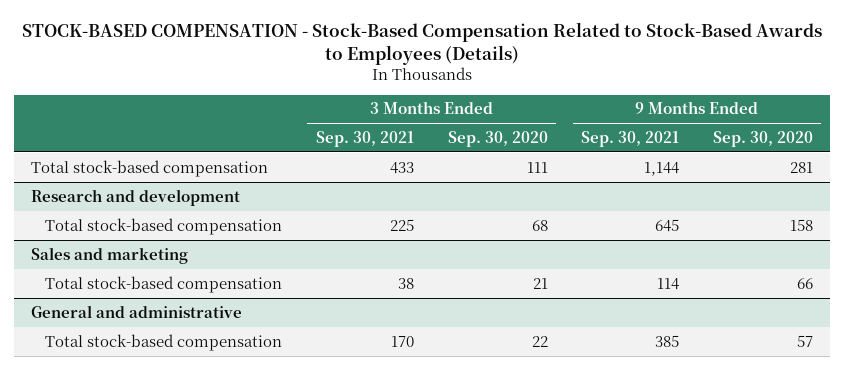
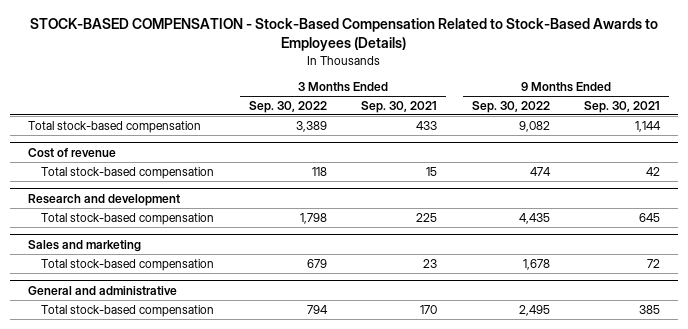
[447,130,548,147] Sep. 30, 2020 -> none
[712,130,813,147] Sep. 30, 2020 -> none
none -> [248,100,327,113] Sep. 30, 2022
none -> [471,100,550,113] Sep. 30, 2022
none -> [27,147,116,158] Cost of revenue
none -> [41,166,215,179] Total stock-based compensation
[397,277,414,289] 38 -> [423,258,438,268] 23
[657,277,680,290] 114 -> [647,258,661,268] 72

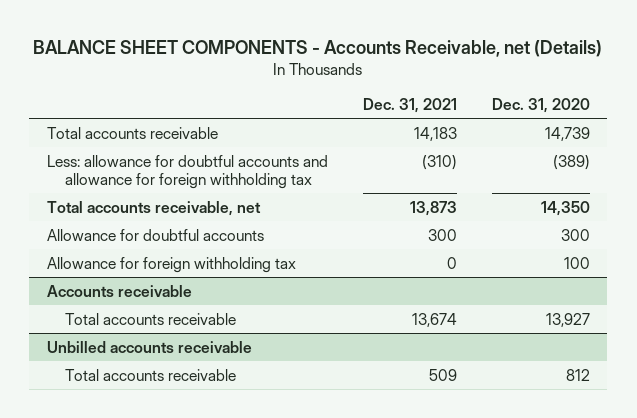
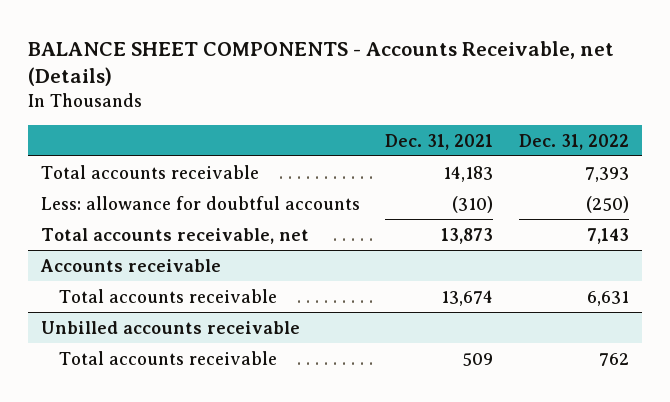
[491,98,590,114] Dec. 31, 2020 -> none
none -> [518,133,629,150] Dec. 31, 2022
[46,154,328,189] Less: allowance for doubtful accounts and allowance for foreign withholding tax -> [40,195,360,210] Less: allowance for doubtful accounts
[46,228,264,241] Allowance for doubtful accounts -> none
[46,256,296,273] Allowance for foreign withholding tax -> none

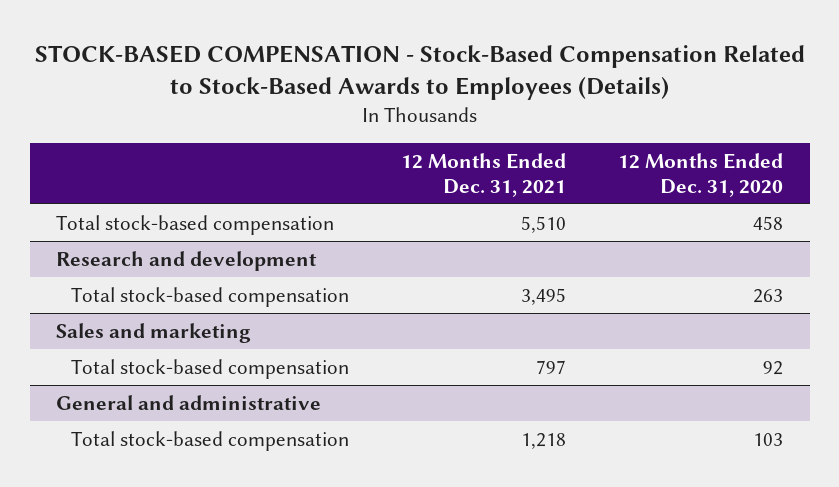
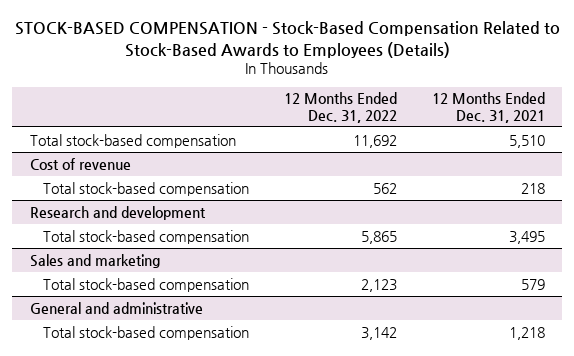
[618,152,784,197] 12 Months Ended Dec. 31, 2020 -> none
none -> [283,92,397,123] 12 Months Ended Dec. 31, 2022
none -> [29,157,131,170] Cost of revenue
none -> [43,181,250,196] Total stock-based compensation
[536,359,567,374] 797 -> [520,278,545,290] 579

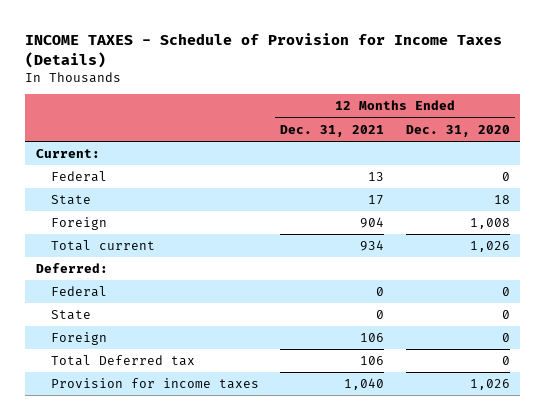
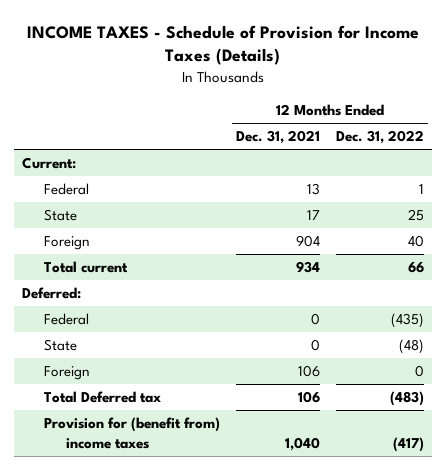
[405,124,510,137] Dec. 31, 2020 -> none
none -> [335,130,424,145] Dec. 31, 2022
[50,378,259,390] Provision for income taxes -> [44,417,221,449] Provision for (benefit from) income taxes

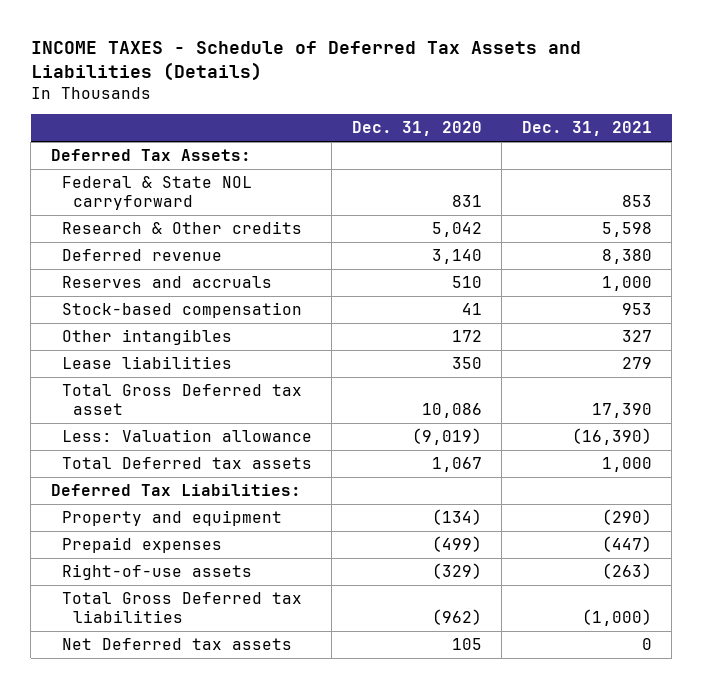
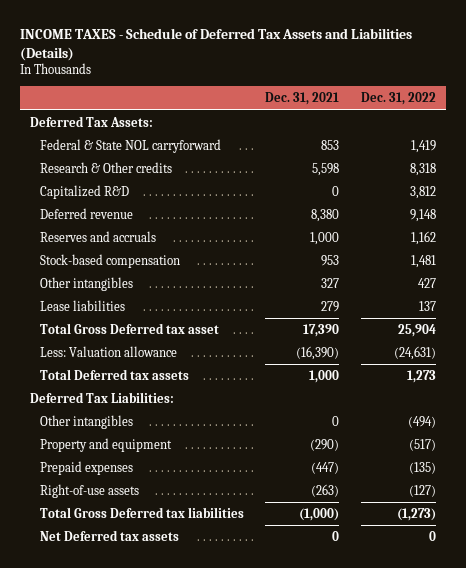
[351,121,482,137] Dec. 31, 2020 -> none
none -> [360,92,436,106] Dec. 31, 2022
none -> [39,184,129,199] Capitalized R&D
none -> [39,414,133,429] Other intangibles

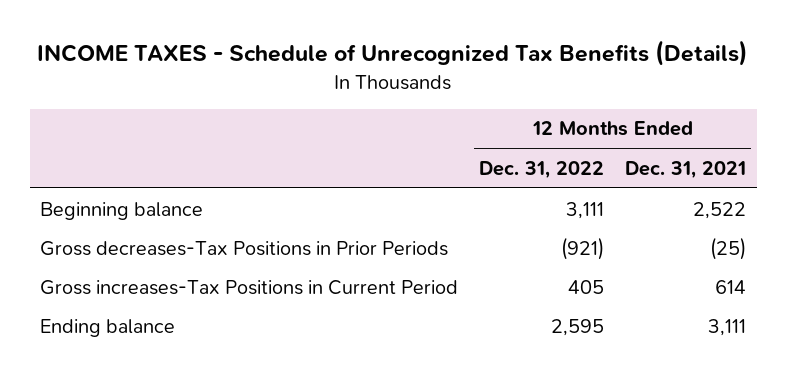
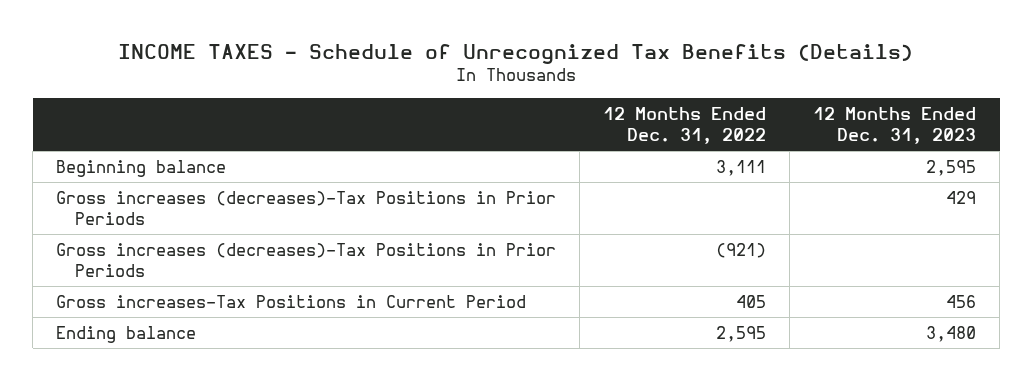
[625,160,747,179] Dec. 31, 2021 -> none
none -> [813,106,977,145] 12 Months Ended Dec. 31, 2023
none -> [56,190,557,226] Gross increases (decreases)-Tax Positions in Prior Periods
[40,240,449,256] Gross decreases-Tax Positions in Prior Periods -> [56,242,557,278] Gross increases (decreases)-Tax Positions in Prior Periods

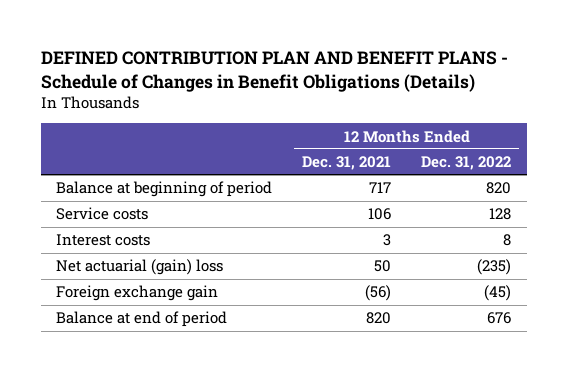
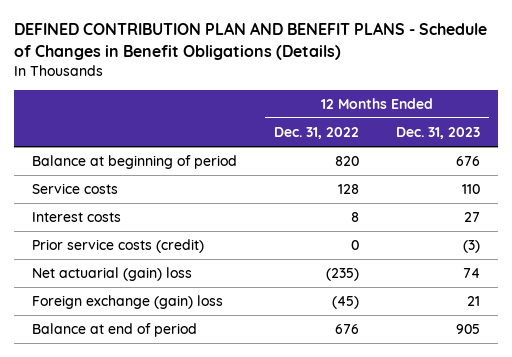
[302,156,392,171] Dec. 31, 2021 -> none
none -> [395,126,480,139] Dec. 31, 2023
none -> [32,239,205,254] Prior service costs (credit)
[55,285,218,302] Foreign exchange gain -> [32,295,224,310] Foreign exchange (gain) loss

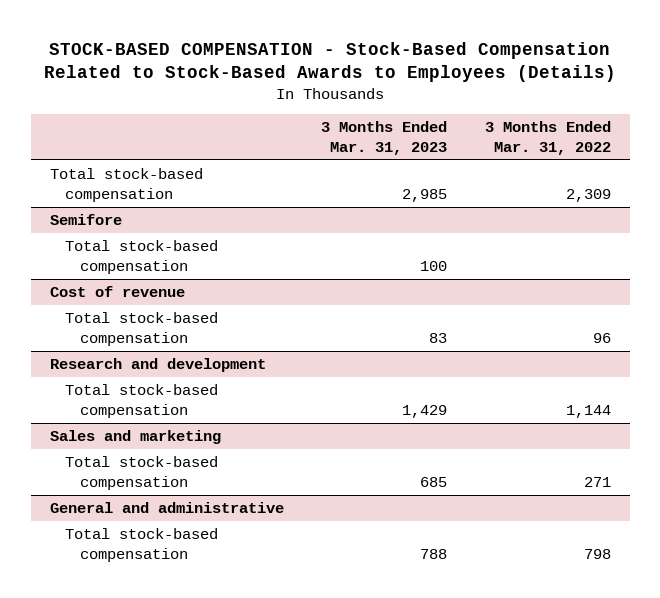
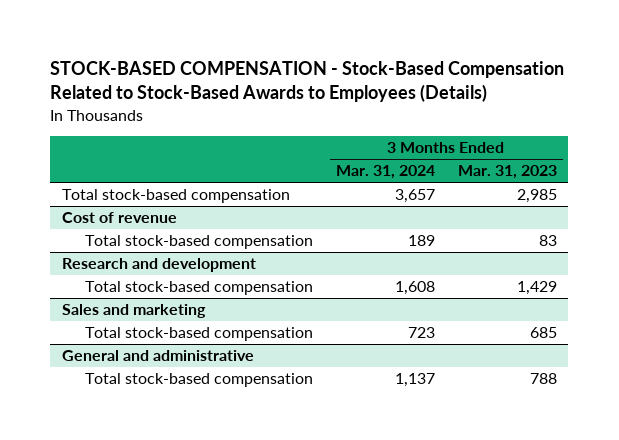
[484,121,611,155] 3 Months Ended Mar. 31, 2022 -> none
none -> [335,165,435,180] Mar. 31, 2024
[49,214,122,226] Semifore -> none
[64,240,218,274] Total stock-based compensation -> none

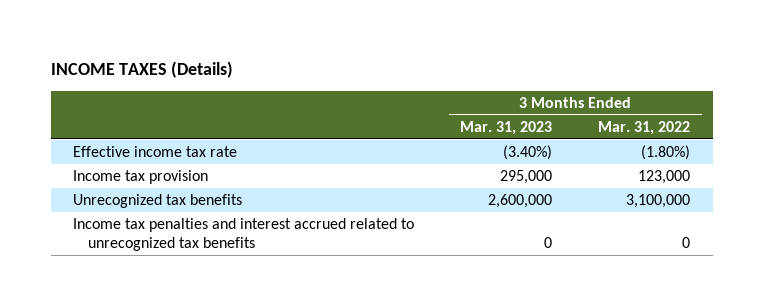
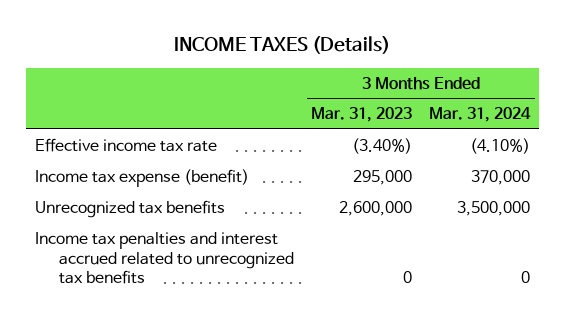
[598,120,691,135] Mar. 31, 2022 -> none
none -> [429,107,532,123] Mar. 31, 2024
[73,170,209,185] Income tax provision -> [34,169,249,188] Income tax expense (benefit)

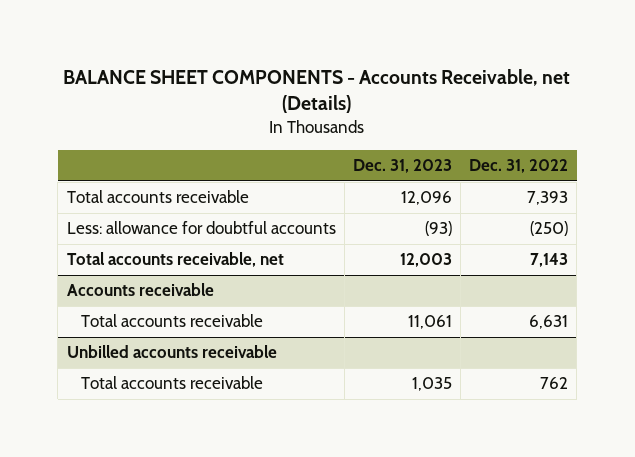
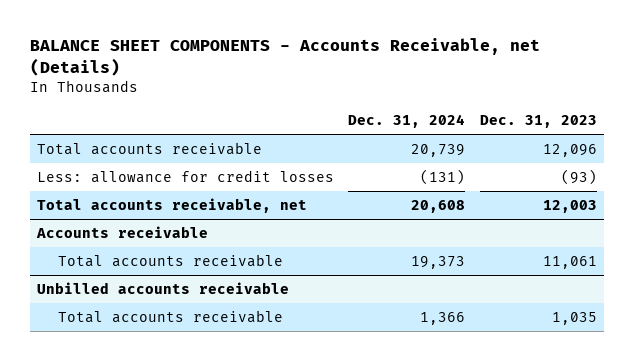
[469,159,569,174] Dec. 31, 2022 -> none
none -> [348,114,466,129] Dec. 31, 2024
[66,221,336,235] Less: allowance for doubtful accounts -> [36,170,334,184] Less: allowance for credit losses

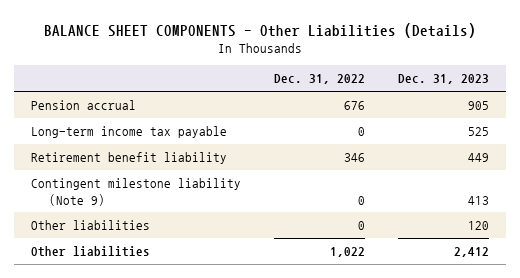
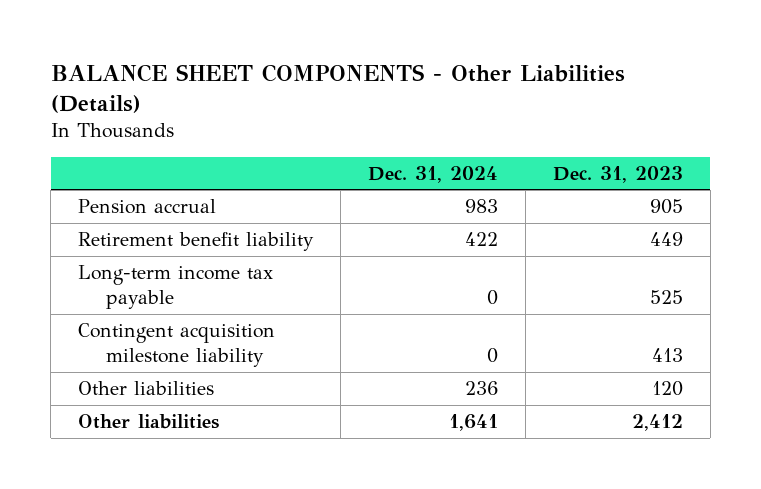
[274,74,366,85] Dec. 31, 2022 -> none
none -> [367,165,498,183] Dec. 31, 2024
[30,126,227,139] Long-term income tax payable -> [78,265,274,309] Long-term income tax payable
[30,178,241,206] Contingent milestone liability (Note 9) -> [78,323,276,367] Contingent acquisition milestone liability

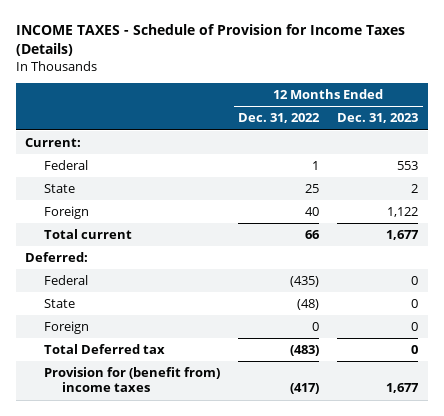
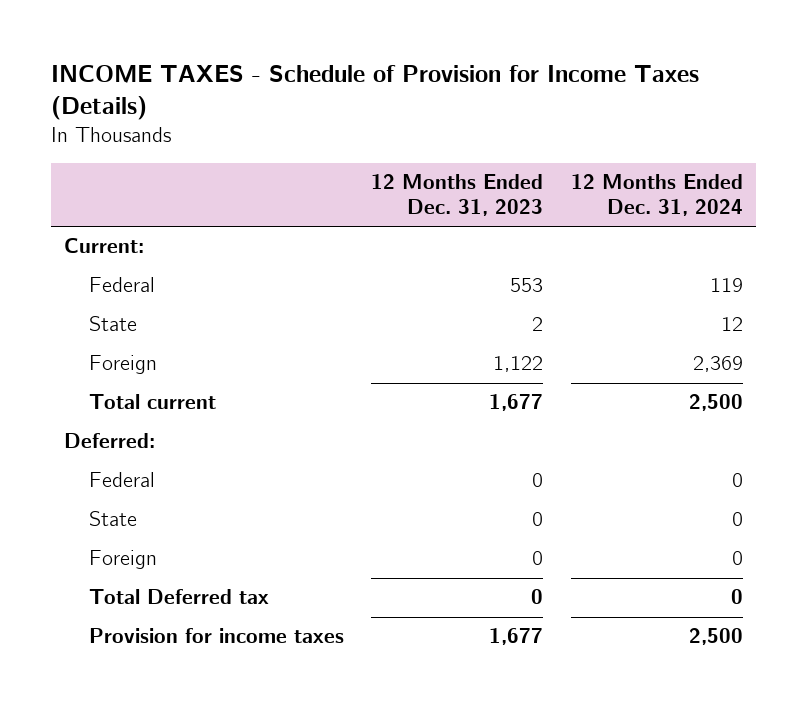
[238,113,321,124] Dec. 31, 2022 -> none
none -> [570,174,743,217] 12 Months Ended Dec. 31, 2024
[43,366,220,393] Provision for (benefit from) income taxes -> [88,628,344,644] Provision for income taxes

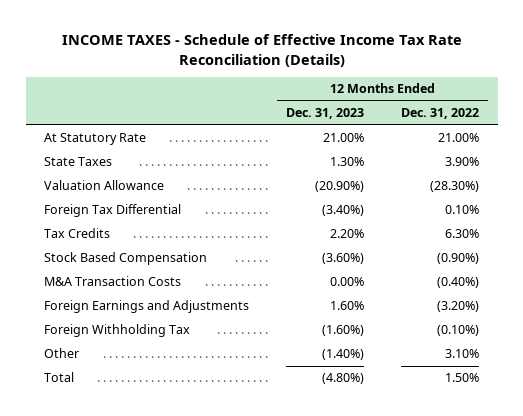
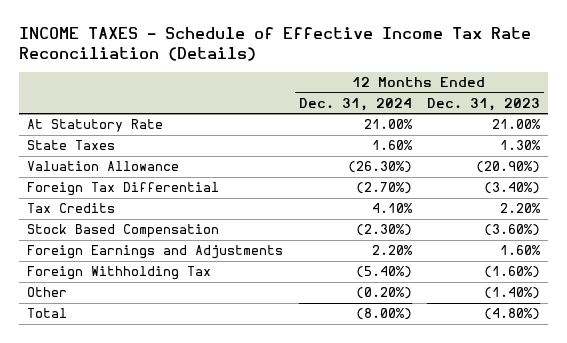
[401,108,480,120] Dec. 31, 2022 -> none
none -> [298,98,412,112] Dec. 31, 2024
[44,276,182,287] M&A Transaction Costs -> none

